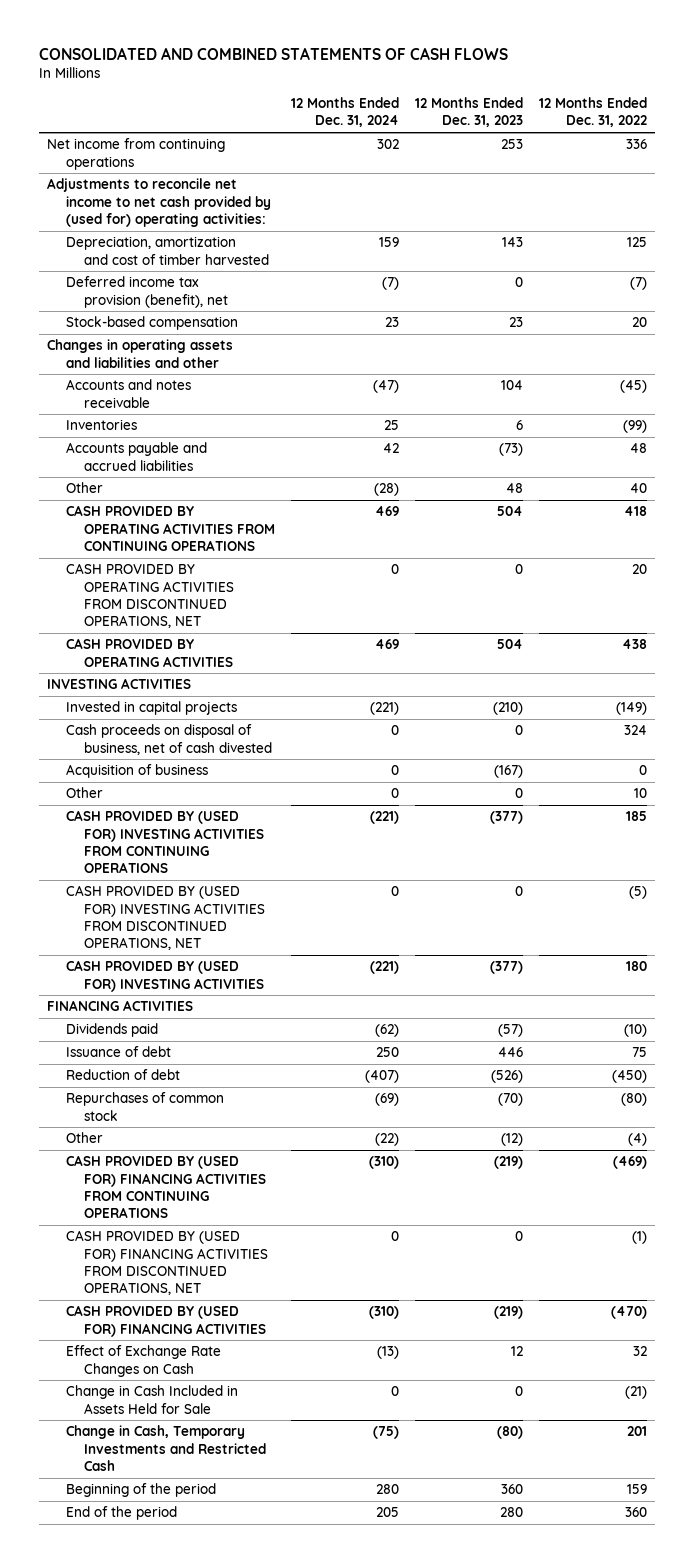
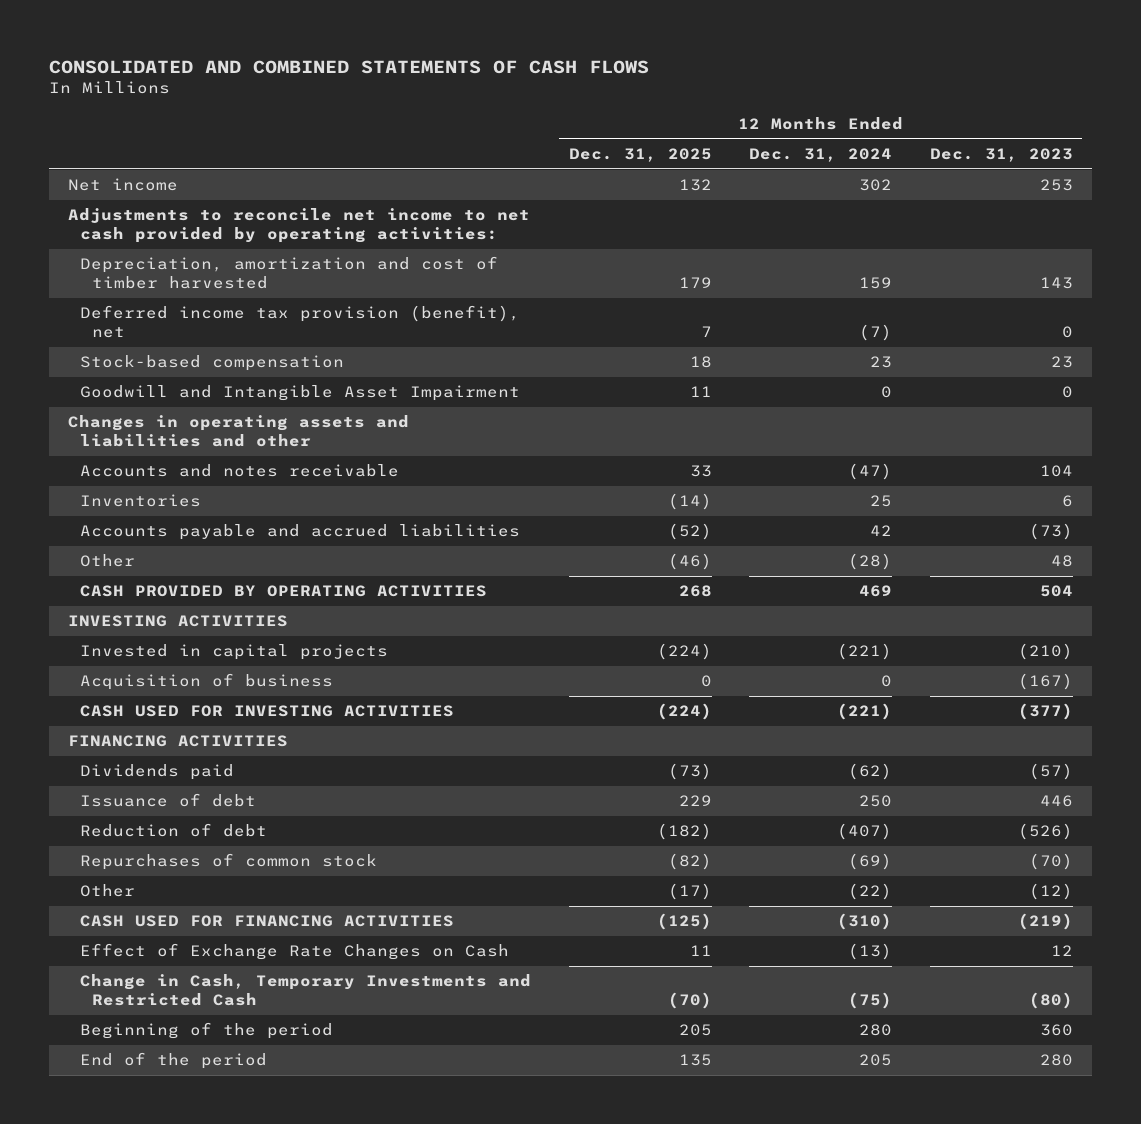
[538,97,647,128] 12 Months Ended Dec. 31, 2022 -> none
none -> [568,147,712,162] Dec. 31, 2025
[47,138,226,170] Net income from continuing operations -> [68,178,179,192] Net income
[47,178,271,227] Adjustments to reconcile net income to net cash provided by (used for) operating activities: -> [68,208,531,243] Adjustments to reconcile net income to net cash provided by operating activities:
none -> [80,385,521,402] Goodwill and Intangible Asset Impairment
[65,505,276,551] CASH PROVIDED BY OPERATING ACTIVITIES FROM CONTINUING OPERATIONS -> none
[65,563,235,628] CASH PROVIDED BY OPERATING ACTIVITIES FROM DISCONTINUED OPERATIONS, NET -> none
[65,724,273,755] Cash proceeds on disposal of business, net of cash divested -> none
[65,787,103,799] Other -> none
[65,810,265,873] CASH PROVIDED BY (USED FOR) INVESTING ACTIVITIES FROM CONTINUING OPERATIONS -> none
[65,885,266,950] CASH PROVIDED BY (USED FOR) INVESTING ACTIVITIES FROM DISCONTINUED OPERATIONS, NET -> none
[65,960,265,992] CASH PROVIDED BY (USED FOR) INVESTING ACTIVITIES -> [80,705,455,718] CASH USED FOR INVESTING ACTIVITIES
[65,1155,267,1218] CASH PROVIDED BY (USED FOR) FINANCING ACTIVITIES FROM CONTINUING OPERATIONS -> none
[65,1230,269,1295] CASH PROVIDED BY (USED FOR) FINANCING ACTIVITIES FROM DISCONTINUED OPERATIONS, NET -> none
[65,1305,267,1337] CASH PROVIDED BY (USED FOR) FINANCING ACTIVITIES -> [80,915,455,928] CASH USED FOR FINANCING ACTIVITIES
[65,1385,238,1414] Change in Cash Included in Assets Held for Sale -> none

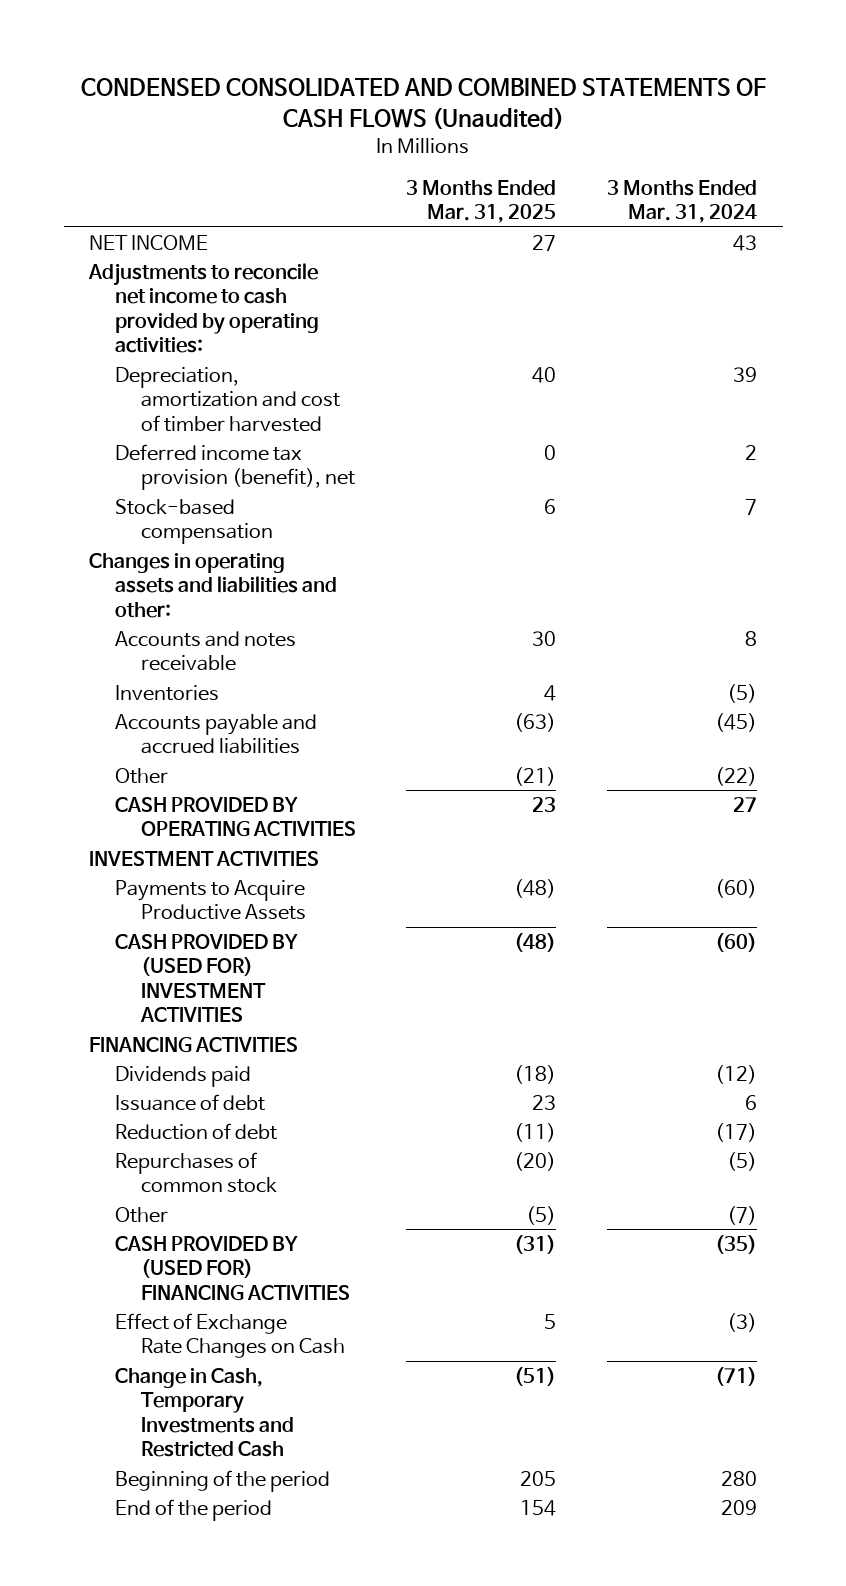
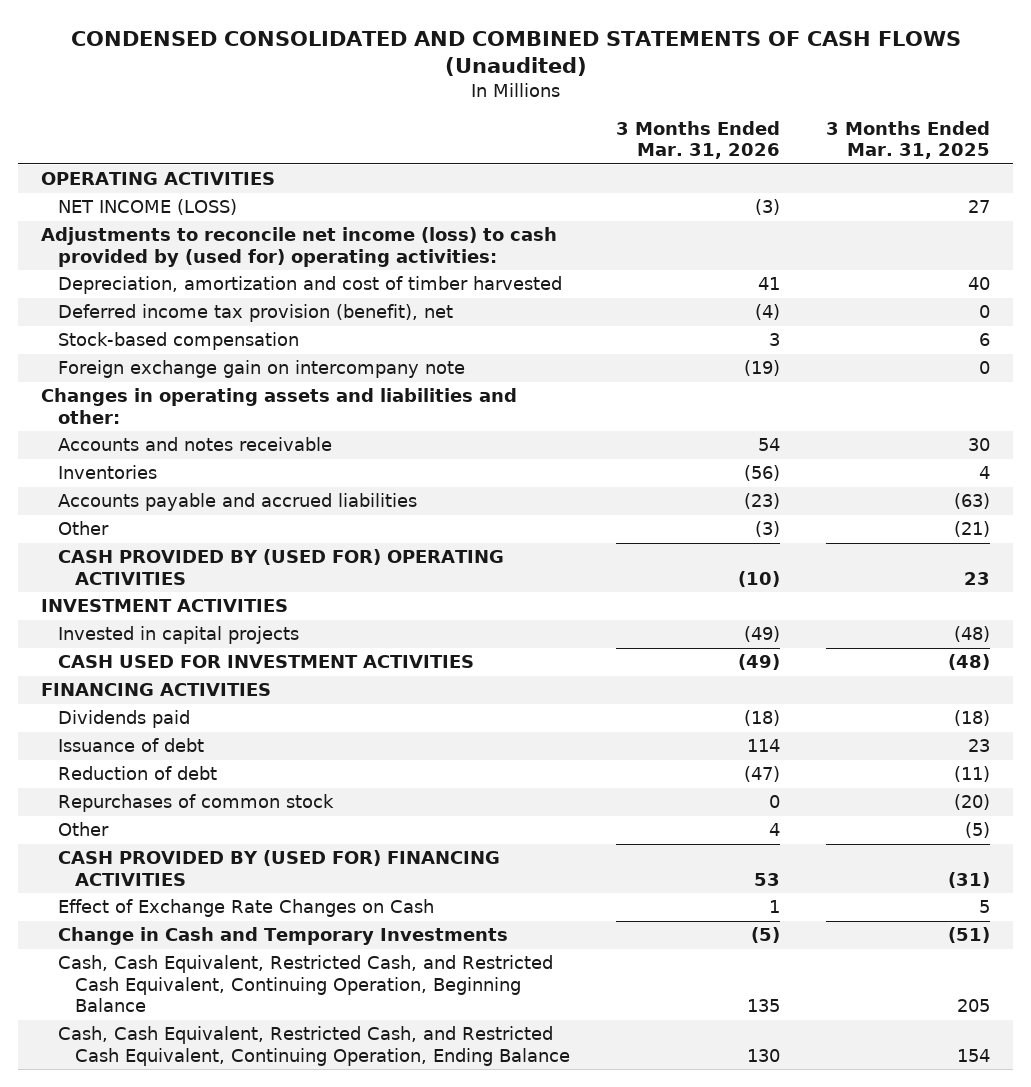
[607,179,758,224] 3 Months Ended Mar. 31, 2024 -> none
none -> [615,120,780,160] 3 Months Ended Mar. 31, 2026
none -> [41,172,276,186] OPERATING ACTIVITIES
[89,234,209,250] NET INCOME -> [57,199,237,216] NET INCOME (LOSS)
[88,262,319,354] Adjustments to reconcile net income to cash provided by operating activities: -> [41,227,558,267] Adjustments to reconcile net income (loss) to cash provided by (used for) operating activities:
none -> [57,360,465,379] Foreign exchange gain on intercompany note
[114,796,356,838] CASH PROVIDED BY OPERATING ACTIVITIES -> [57,549,504,585] CASH PROVIDED BY (USED FOR) OPERATING ACTIVITIES
[114,879,306,921] Payments to Acquire Productive Assets -> [57,626,299,645] Invested in capital projects
[114,933,298,1023] CASH PROVIDED BY (USED FOR) INVESTMENT ACTIVITIES -> [57,655,474,669] CASH USED FOR INVESTMENT ACTIVITIES
[114,1367,294,1458] Change in Cash, Temporary Investments and Restricted Cash -> [57,927,508,946] Change in Cash and Temporary Investments
[114,1469,330,1492] Beginning of the period -> [57,955,553,1013] Cash, Cash Equivalent, Restricted Cash, and Restricted Cash Equivalent, Continuing Operation, Beginning Balance
[114,1498,272,1521] End of the period -> [57,1026,570,1066] Cash, Cash Equivalent, Restricted Cash, and Restricted Cash Equivalent, Continuing Operation, Ending Balance

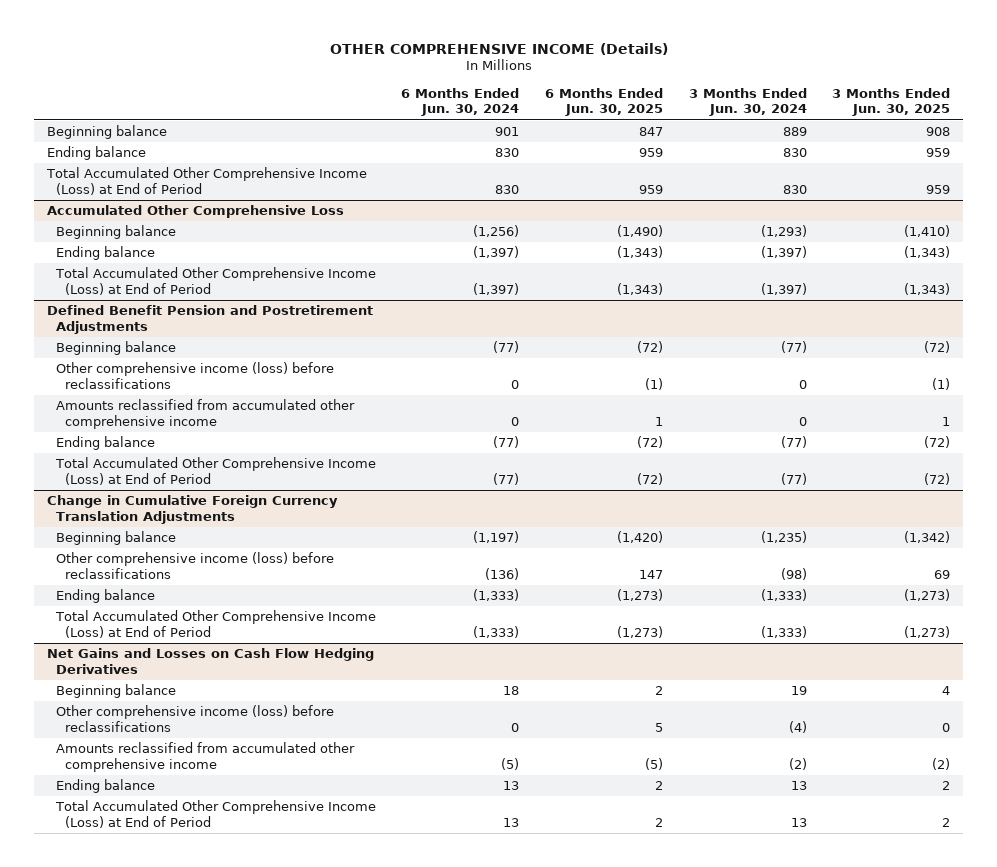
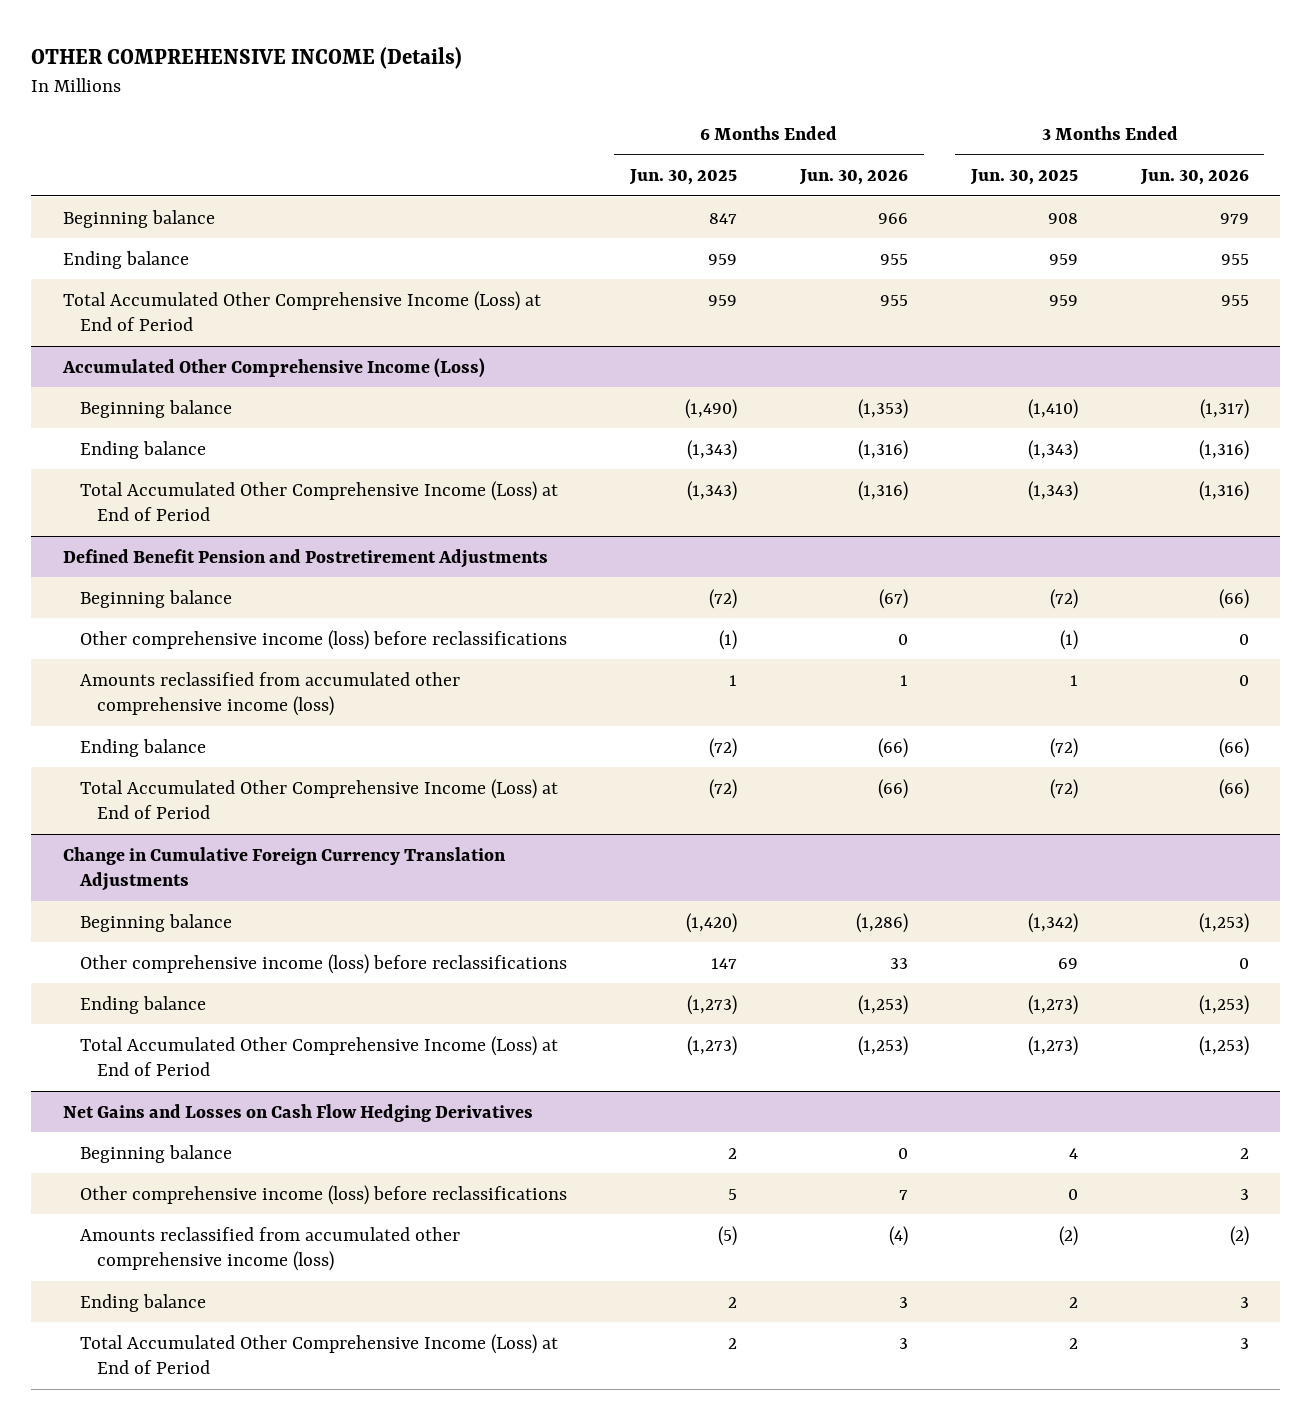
[401,87,520,117] 6 Months Ended Jun. 30, 2024 -> none
[688,87,807,117] 3 Months Ended Jun. 30, 2024 -> none
none -> [798,169,908,186] Jun. 30, 2026
none -> [1139,169,1249,186] Jun. 30, 2026
[47,205,345,219] Accumulated Other Comprehensive Loss -> [61,357,485,378] Accumulated Other Comprehensive Income (Loss)
[55,399,355,429] Amounts reclassified from accumulated other comprehensive income -> [79,671,460,717] Amounts reclassified from accumulated other comprehensive income (loss)
[55,742,355,772] Amounts reclassified from accumulated other comprehensive income -> [79,1226,460,1272] Amounts reclassified from accumulated other comprehensive income (loss)

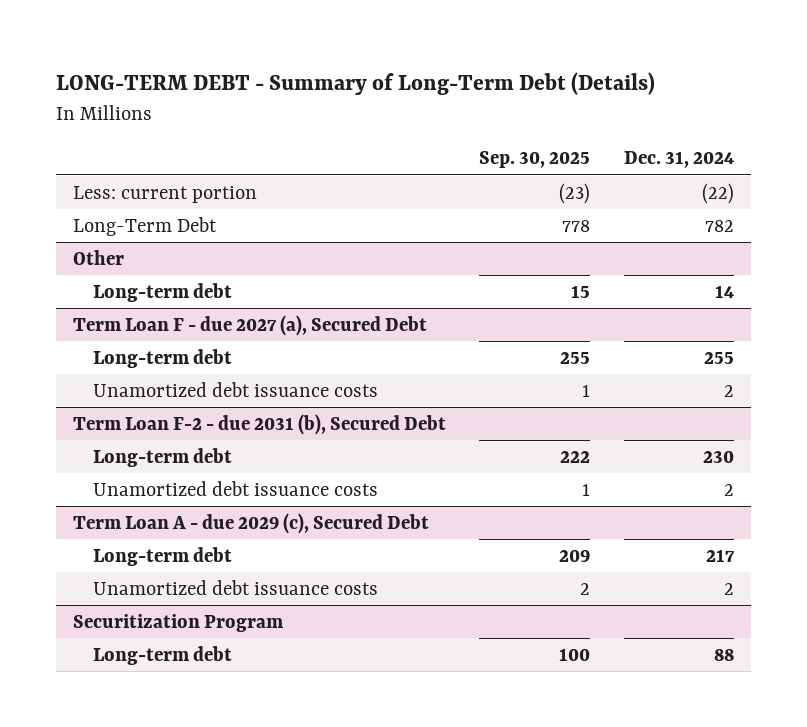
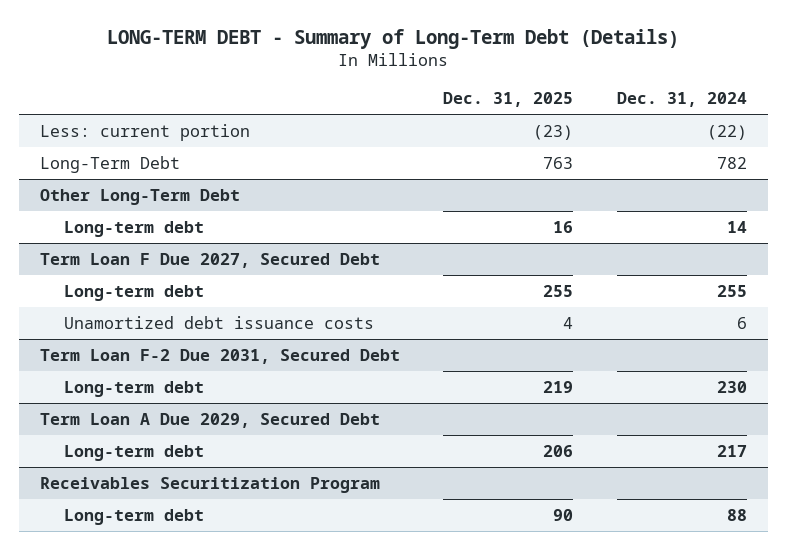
[479,151,591,169] Sep. 30, 2025 -> none
none -> [443,92,574,108] Dec. 31, 2025
[72,249,124,265] Other -> [40,188,241,205] Other Long-Term Debt
[72,314,427,336] Term Loan F - due 2027 (a), Secured Debt -> [40,252,381,268] Term Loan F Due 2027, Secured Debt
[724,384,735,397] 2 -> [736,316,747,329] 6
[72,413,446,435] Term Loan F-2 - due 2031 (b), Secured Debt -> [40,348,401,364] Term Loan F-2 Due 2031, Secured Debt
[93,480,379,496] Unamortized debt issuance costs -> none
[72,512,429,534] Term Loan A - due 2029 (c), Secured Debt -> [40,412,381,428] Term Loan A Due 2029, Secured Debt
[93,579,379,595] Unamortized debt issuance costs -> none
[72,613,284,632] Securitization Program -> [40,476,381,493] Receivables Securitization Program

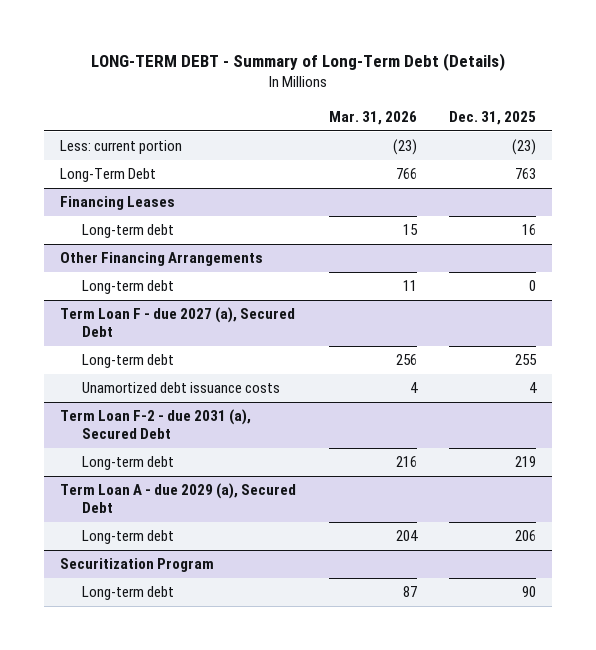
[616,92,747,108] Dec. 31, 2024 -> none
none -> [328,110,417,125] Mar. 31, 2026
[40,188,241,205] Other Long-Term Debt -> [60,196,176,211] Financing Leases
none -> [60,252,264,267] Other Financing Arrangements
none -> [81,280,174,295] Long-term debt
[40,252,381,268] Term Loan F Due 2027, Secured Debt -> [60,307,296,337] Term Loan F - due 2027 (a), Secured Debt
[40,348,401,364] Term Loan F-2 Due 2031, Secured Debt -> [60,409,252,439] Term Loan F-2 - due 2031 (a), Secured Debt
[40,412,381,428] Term Loan A Due 2029, Secured Debt -> [60,483,297,513] Term Loan A - due 2029 (a), Secured Debt
[40,476,381,493] Receivables Securitization Program -> [60,558,215,573] Securitization Program

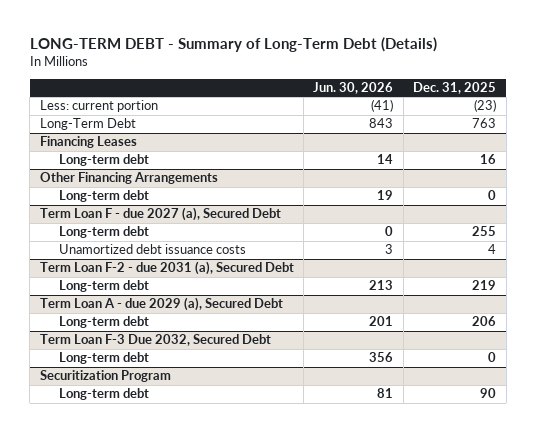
[328,110,417,125] Mar. 31, 2026 -> none
none -> [313,81,394,94] Jun. 30, 2026
none -> [39,334,271,347] Term Loan F-3 Due 2032, Secured Debt
none -> [59,352,150,365] Long-term debt

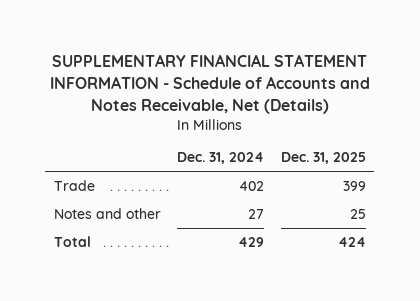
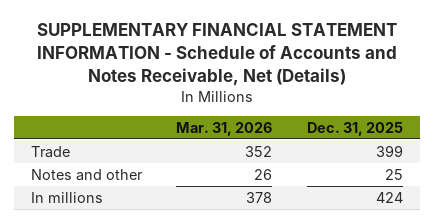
[177,152,265,165] Dec. 31, 2024 -> none
none -> [176,121,273,136] Mar. 31, 2026
[53,235,91,247] Total -> [30,191,103,203] In millions

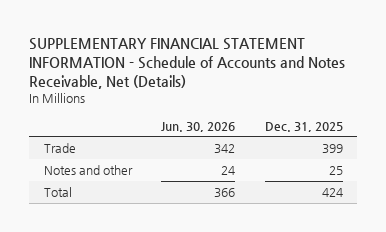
[176,121,273,136] Mar. 31, 2026 -> none
none -> [161,121,236,132] Jun. 30, 2026
[30,191,103,203] In millions -> [43,187,72,198] Total

